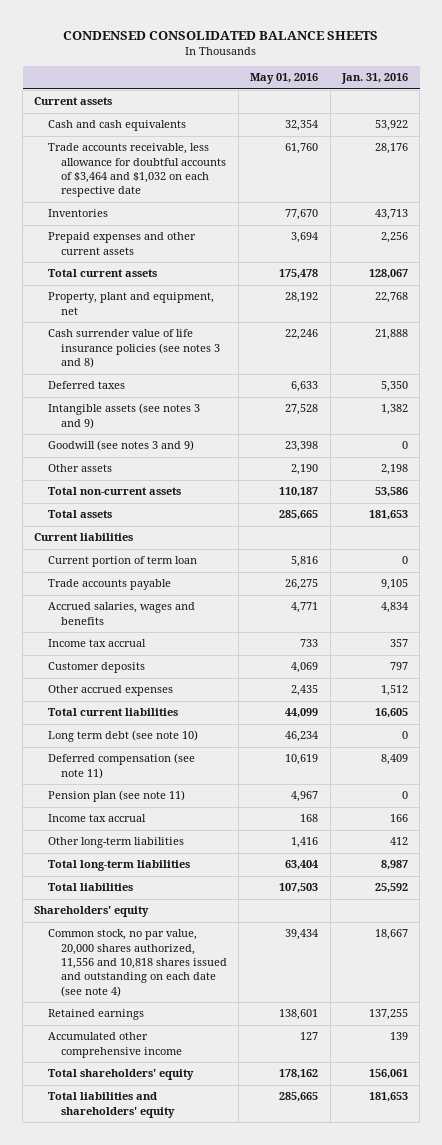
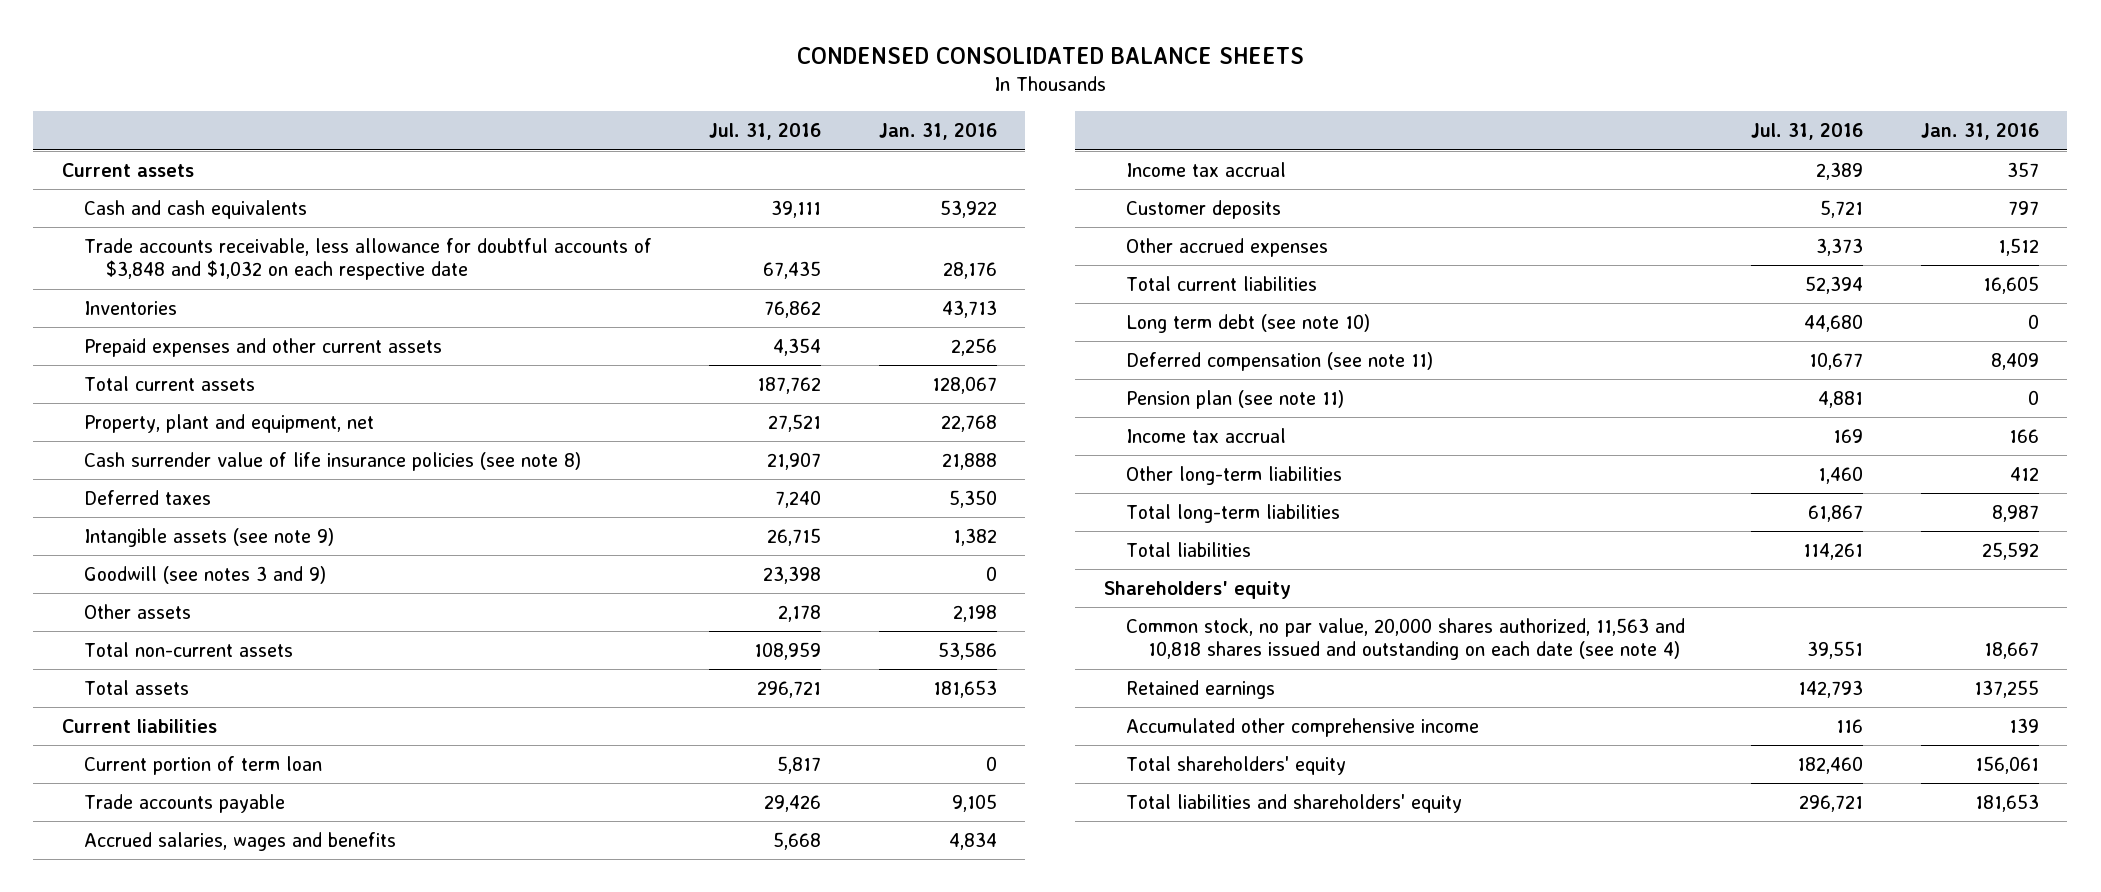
[250,73,319,85] May 01, 2016 -> none
none -> [709,123,822,141] Jul. 31, 2016
[47,143,226,198] Trade accounts receivable, less allowance for doubtful accounts of $3,464 and $1,032 on each respective date -> [83,238,652,281] Trade accounts receivable, less allowance for doubtful accounts of $3,848 and $1,032 on each respective date
[47,329,220,369] Cash surrender value of life insurance policies (see notes 3 and 8) -> [83,452,581,472] Cash surrender value of life insurance policies (see note 8)
[47,403,200,429] Intangible assets (see notes 3 and 9) -> [83,528,334,548] Intangible assets (see note 9)
[47,929,227,997] Common stock, no par value, 20,000 shares authorized, 11,556 and 10,818 shares issued and outstanding on each date (see note 4) -> [1125,618,1685,661] Common stock, no par value, 20,000 shares authorized, 11,563 and 10,818 shares issued and outstanding on each date (see note 4)

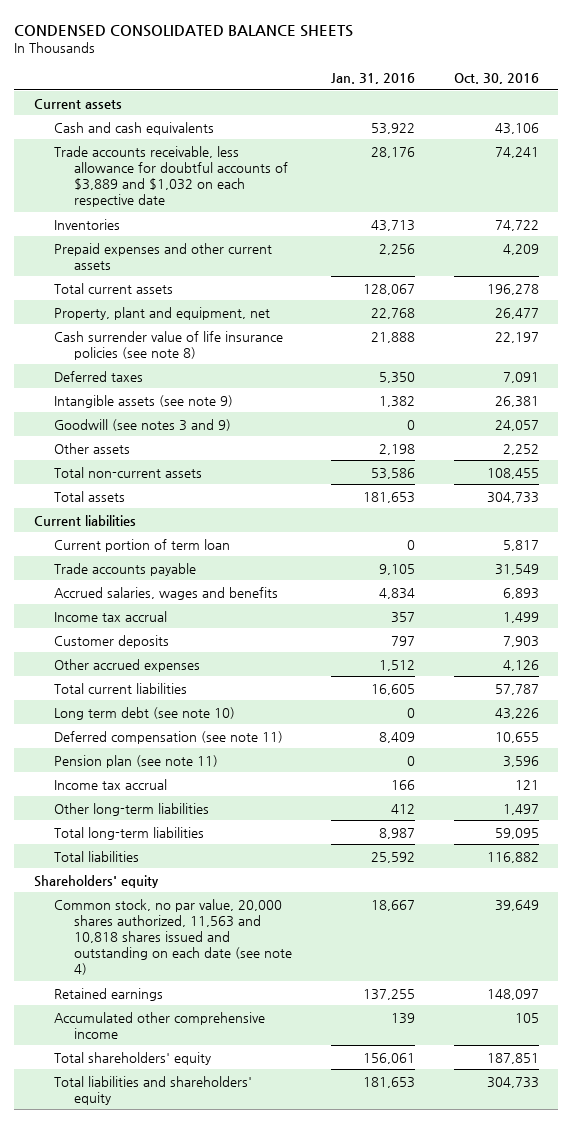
[709,123,822,141] Jul. 31, 2016 -> none
none -> [453,73,539,85] Oct. 30, 2016
[83,238,652,281] Trade accounts receivable, less allowance for doubtful accounts of $3,848 and $1,032 on each respective date -> [53,145,289,208] Trade accounts receivable, less allowance for doubtful accounts of $3,889 and $1,032 on each respective date

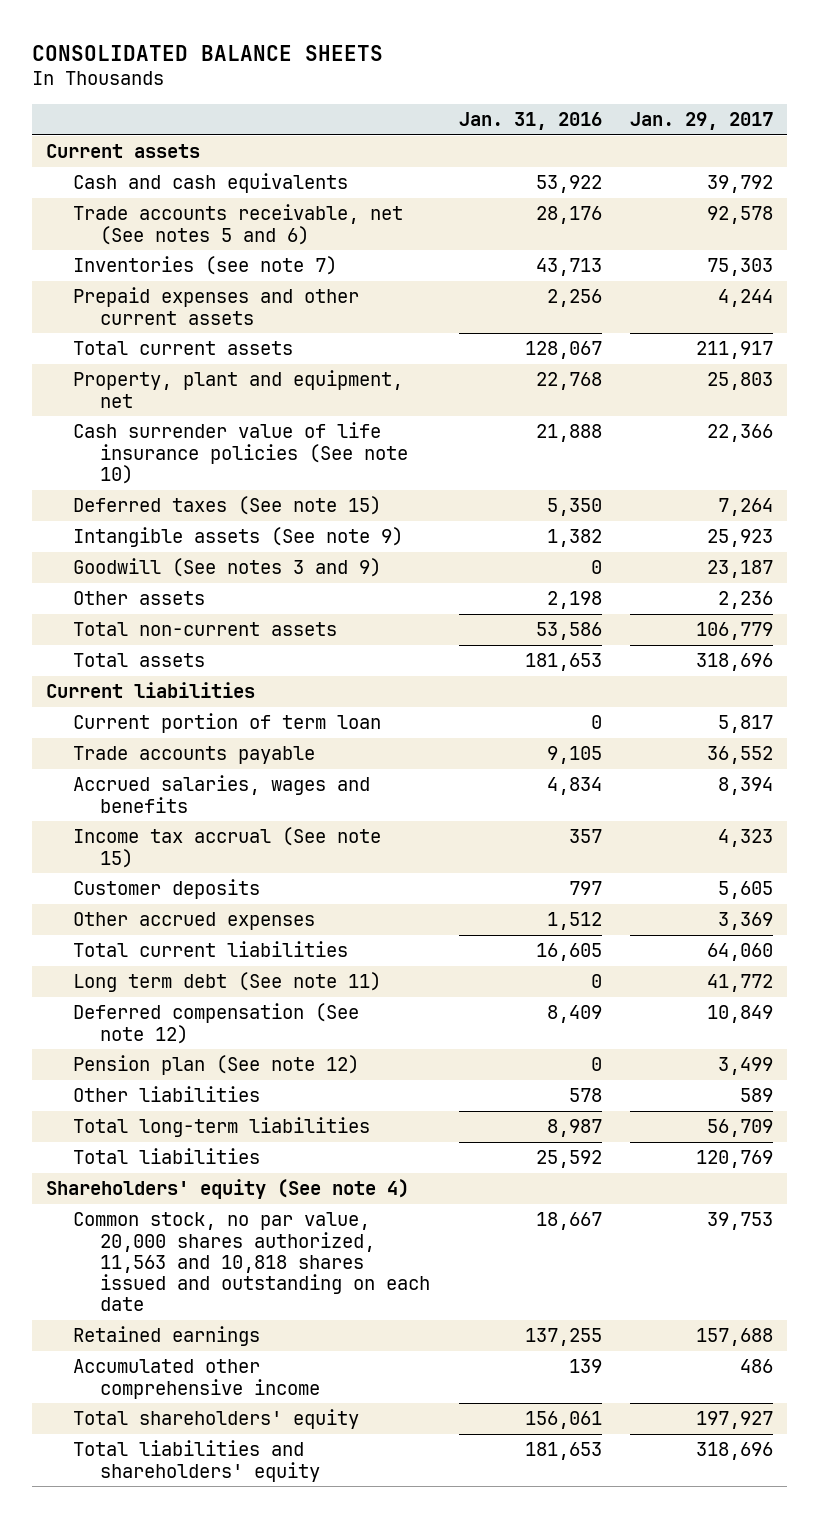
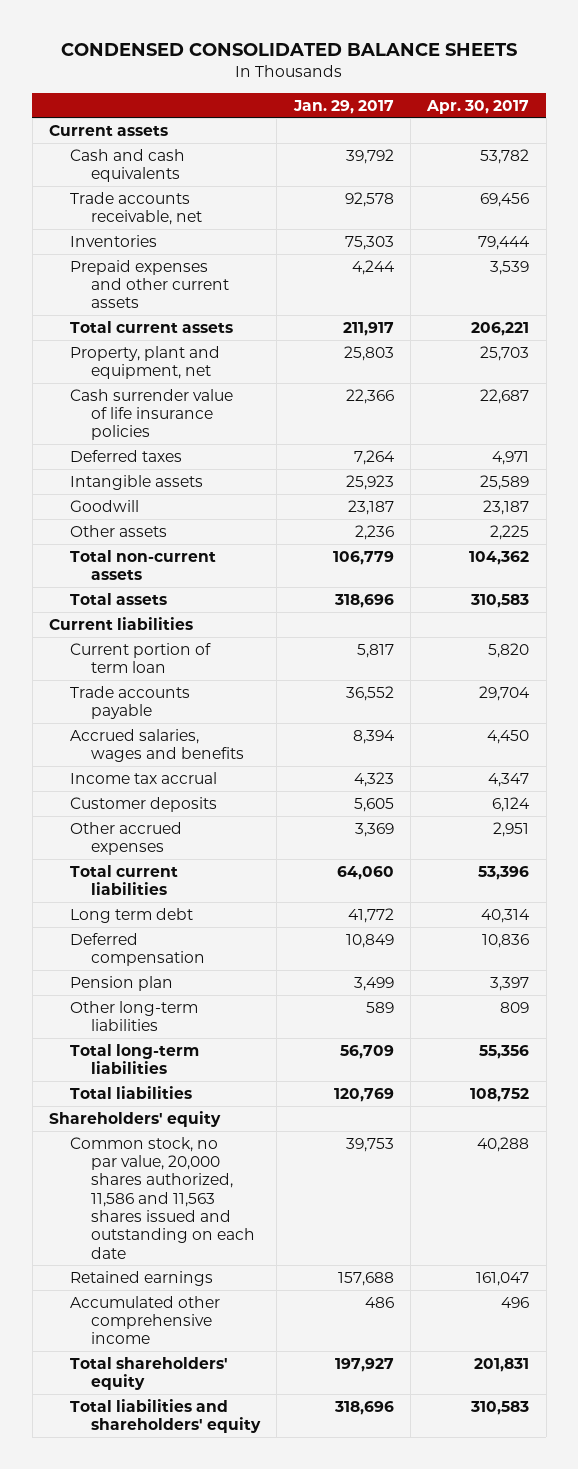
[32,44,384,61] CONSOLIDATED BALANCE SHEETS -> [61,43,518,57] CONDENSED CONSOLIDATED BALANCE SHEETS
[458,111,602,130] Jan. 31, 2016 -> none
none -> [426,99,530,114] Apr. 30, 2017
[73,204,404,245] Trade accounts receivable, net (See notes 5 and 6) -> [70,191,203,226] Trade accounts receivable, net
[73,256,338,276] Inventories (see note 7) -> [70,234,158,247] Inventories
[73,422,409,484] Cash surrender value of life insurance policies (See note 10) -> [70,388,234,441] Cash surrender value of life insurance policies
[73,496,382,516] Deferred taxes (See note 15) -> [70,449,183,462] Deferred taxes
[73,527,404,548] Intangible assets (See note 9) -> [70,474,204,490] Intangible assets
[73,558,382,578] Goodwill (See notes 3 and 9) -> [70,499,140,512] Goodwill
[73,827,382,868] Income tax accrual (See note 15) -> [70,771,218,784] Income tax accrual
[73,972,382,993] Long term debt (See note 11) -> [70,907,194,923] Long term debt
[73,1003,360,1044] Deferred compensation (See note 12) -> [70,932,206,967] Deferred compensation
[73,1055,360,1076] Pension plan (See note 12) -> [70,975,174,991] Pension plan
[73,1086,261,1103] Other liabilities -> [70,1000,199,1032] Other long-term liabilities
[46,1179,410,1200] Shareholders' equity (See note 4) -> [48,1110,221,1127] Shareholders' equity
[73,1212,431,1312] Common stock, no par value, 20,000 shares authorized, 11,563 and 10,818 shares issued and outstanding on each date -> [70,1136,256,1259] Common stock, no par value, 20,000 shares authorized, 11,586 and 11,563 shares issued and outstanding on each date

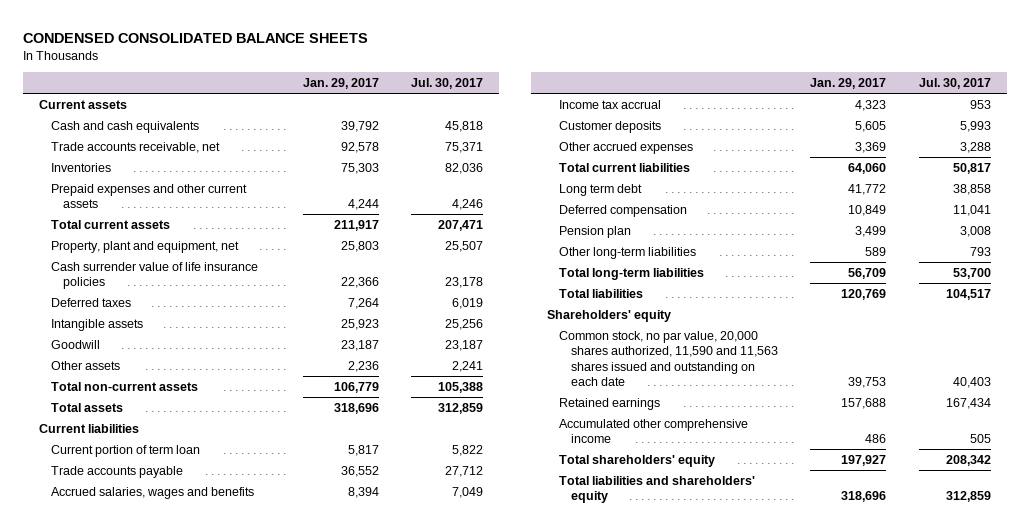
[426,99,530,114] Apr. 30, 2017 -> none
none -> [411,77,484,89] Jul. 30, 2017
[70,1136,256,1259] Common stock, no par value, 20,000 shares authorized, 11,586 and 11,563 shares issued and outstanding on each date -> [558,330,778,386] Common stock, no par value, 20,000 shares authorized, 11,590 and 11,563 shares issued and outstanding on each date

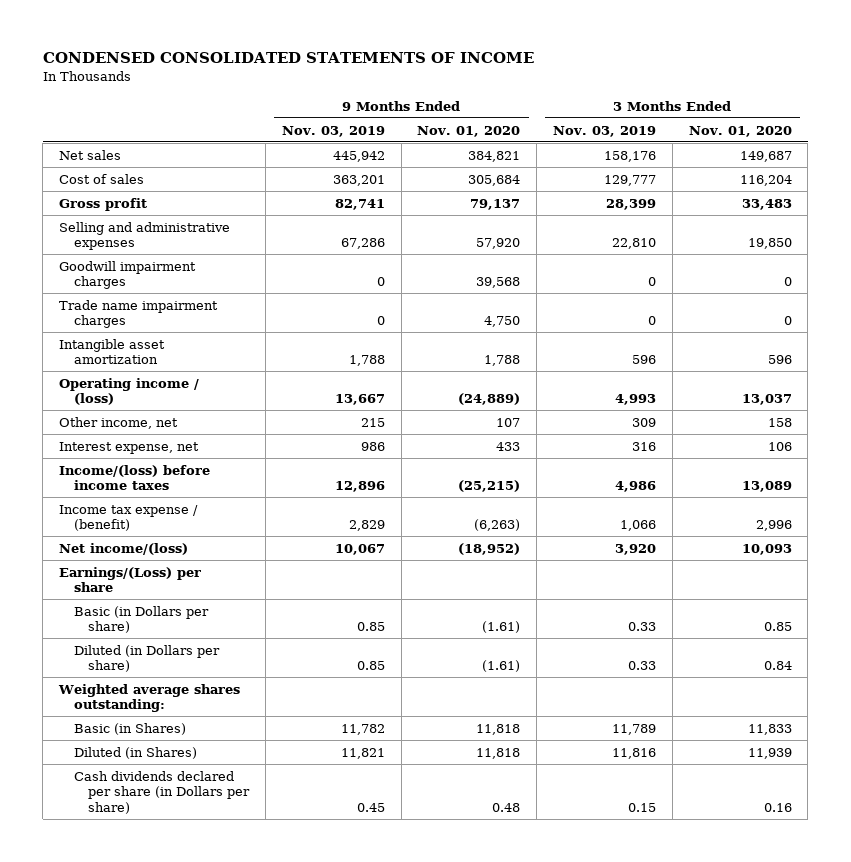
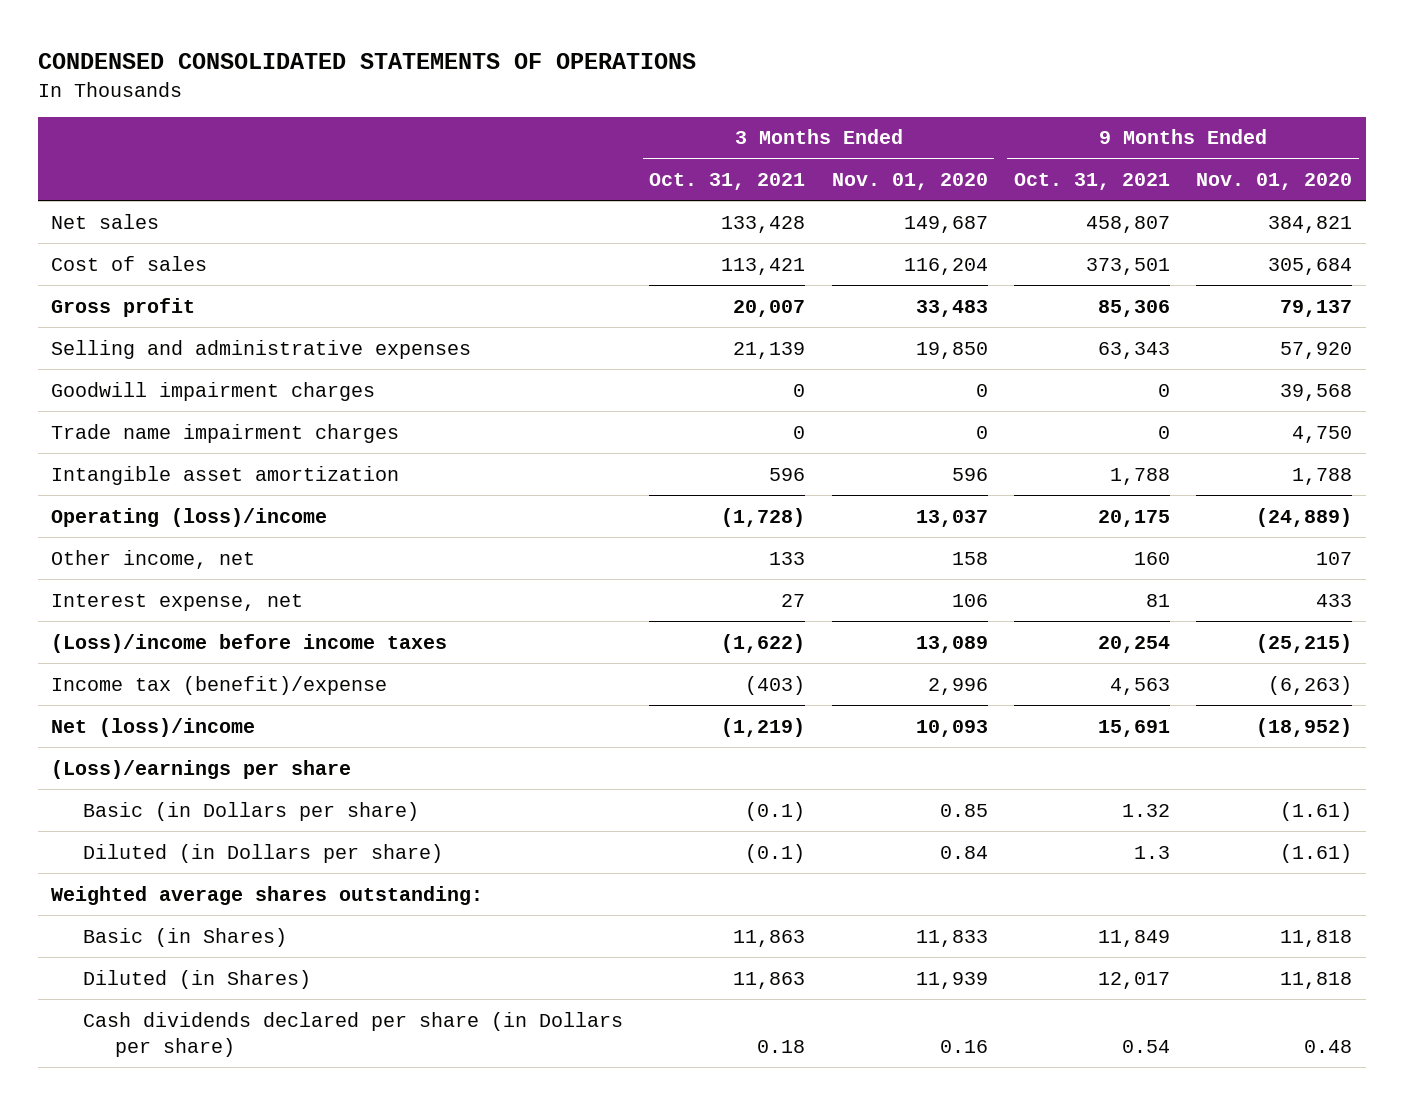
[42,52,534,64] CONDENSED CONSOLIDATED STATEMENTS OF INCOME -> [37,53,696,70] CONDENSED CONSOLIDATED STATEMENTS OF OPERATIONS
[281,125,385,137] Nov. 03, 2019 -> none
[553,125,657,137] Nov. 03, 2019 -> none
none -> [649,172,806,190] Oct. 31, 2021
none -> [1014,172,1171,190] Oct. 31, 2021
[58,377,199,406] Operating income / (loss) -> [51,507,328,527] Operating (loss)/income
[58,464,210,491] Income/(loss) before income taxes -> [51,633,448,653] (Loss)/income before income taxes
[58,504,198,532] Income tax expense / (benefit) -> [51,675,388,695] Income tax (benefit)/expense
[58,542,188,555] Net income/(loss) -> [51,717,256,737] Net (loss)/income
[58,566,201,593] Earnings/(Loss) per share -> [51,759,352,779] (Loss)/earnings per share

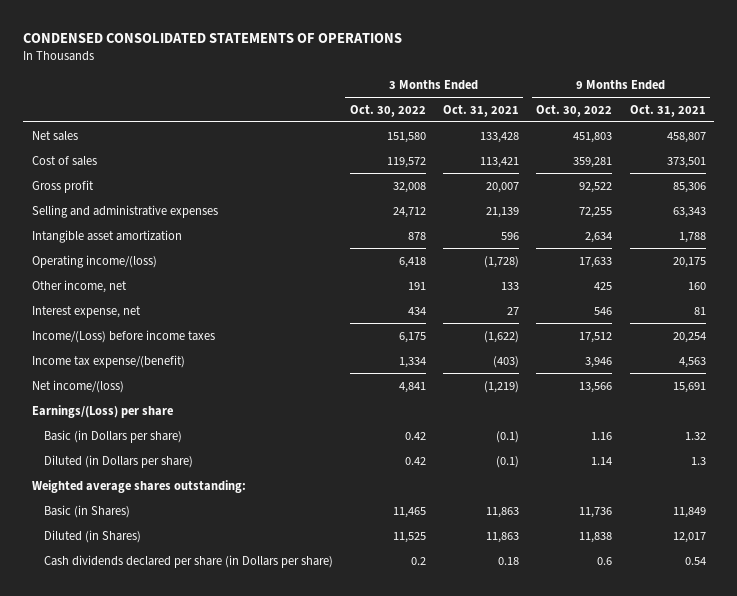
[831,172,988,190] Nov. 01, 2020 -> none
[1196,172,1353,190] Nov. 01, 2020 -> none
none -> [349,104,426,117] Oct. 30, 2022
none -> [536,104,613,117] Oct. 30, 2022
[51,381,376,401] Goodwill impairment charges -> none
[51,423,400,443] Trade name impairment charges -> none
[51,507,328,527] Operating (loss)/income -> [31,254,157,268] Operating income/(loss)
[51,633,448,653] (Loss)/income before income taxes -> [31,329,215,343] Income/(Loss) before income taxes
[51,675,388,695] Income tax (benefit)/expense -> [31,354,185,368] Income tax expense/(benefit)
[51,717,256,737] Net (loss)/income -> [31,379,124,393] Net income/(loss)
[51,759,352,779] (Loss)/earnings per share -> [31,404,173,418] Earnings/(Loss) per share

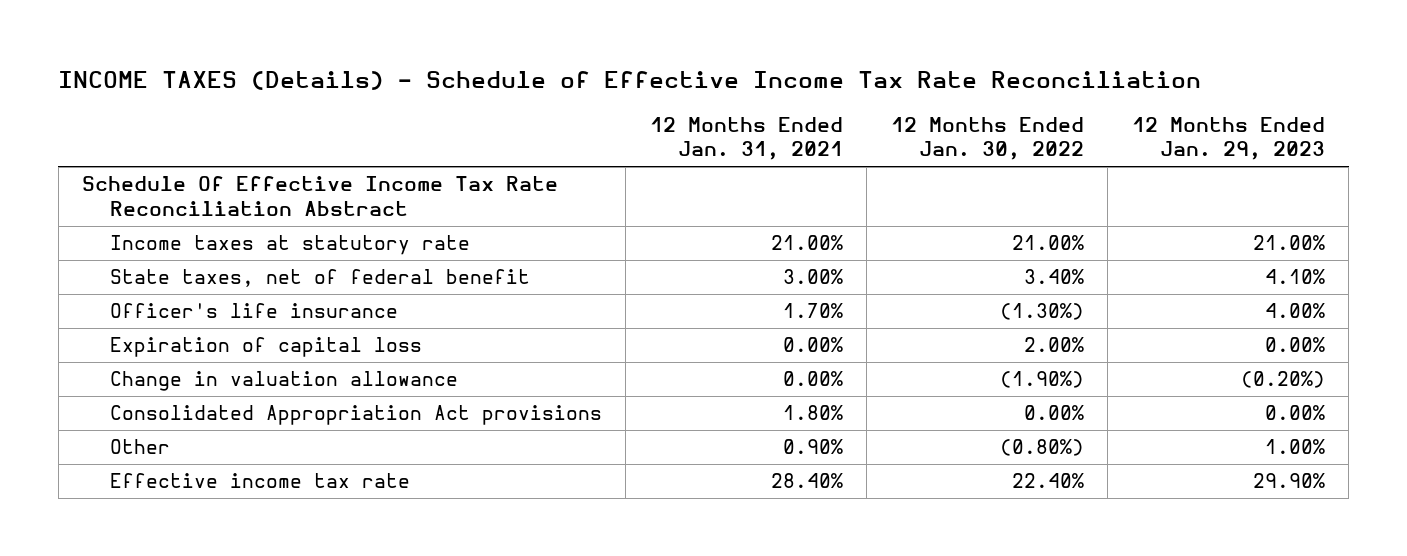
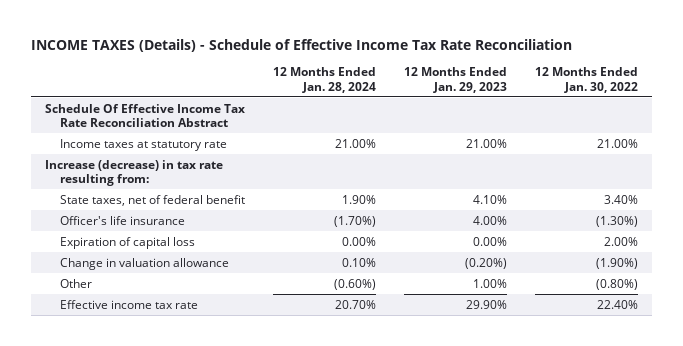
[649,116,843,161] 12 Months Ended Jan. 31, 2021 -> none
none -> [272,67,376,93] 12 Months Ended Jan. 28, 2024
none -> [44,159,223,186] Increase (decrease) in tax rate resulting from:
[109,405,602,426] Consolidated Appropriation Act provisions -> none

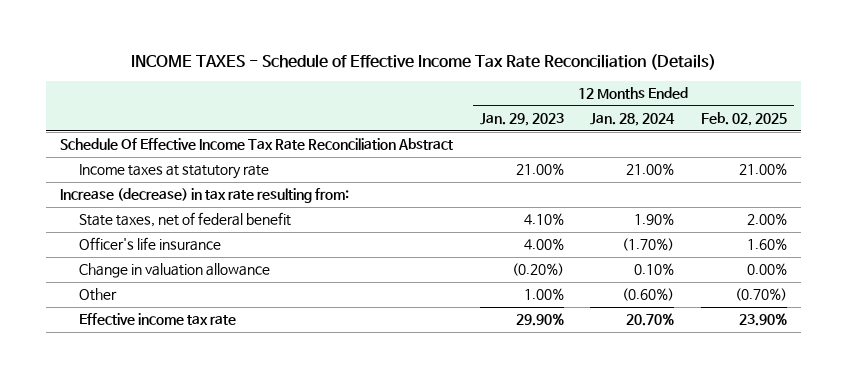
[30,38,572,52] INCOME TAXES (Details) - Schedule of Effective Income Tax Rate Reconciliation -> [131,54,717,71] INCOME TAXES - Schedule of Effective Income Tax Rate Reconciliation (Details)
[534,67,638,93] 12 Months Ended Jan. 30, 2022 -> none
none -> [701,112,788,127] Feb. 02, 2025
[60,236,196,249] Expiration of capital loss -> none

